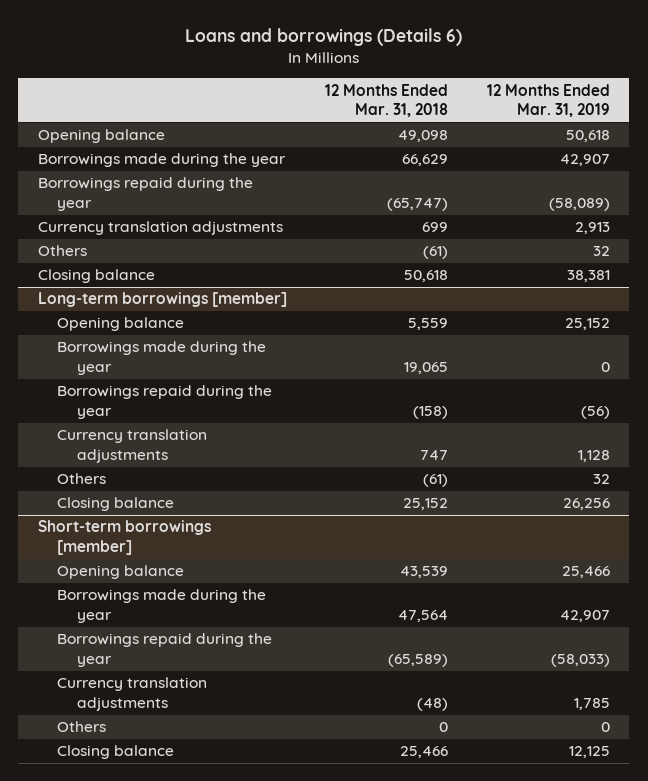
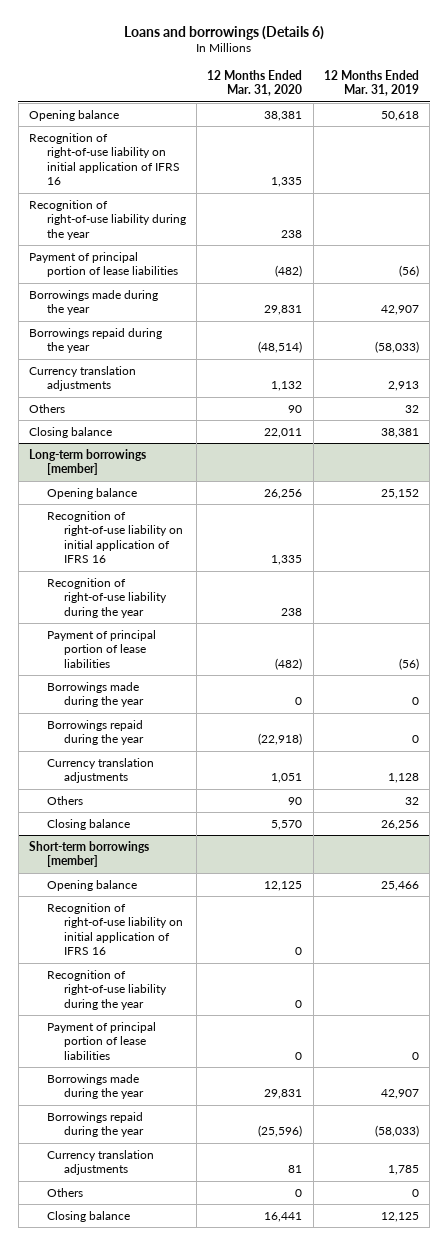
[325,83,449,118] 12 Months Ended Mar. 31, 2018 -> none
none -> [207,69,303,97] 12 Months Ended Mar. 31, 2020
none -> [29,132,180,186] Recognition of right-of-use liability on initial application of IFRS 16
none -> [29,199,186,240] Recognition of right-of-use liability during the year
none -> [29,251,178,278] Payment of principal portion of lease liabilities
[549,198,611,212] (58,089) -> [374,341,419,354] (58,033)
none -> [46,510,184,564] Recognition of right-of-use liability on initial application of IFRS 16
none -> [46,577,168,618] Recognition of right-of-use liability during the year
none -> [46,629,156,668] Payment of principal portion of lease liabilities
[581,406,611,420] (56) -> [411,735,419,744] 0
none -> [46,902,184,956] Recognition of right-of-use liability on initial application of IFRS 16
none -> [46,969,168,1010] Recognition of right-of-use liability during the year
none -> [46,1021,156,1060] Payment of principal portion of lease liabilities

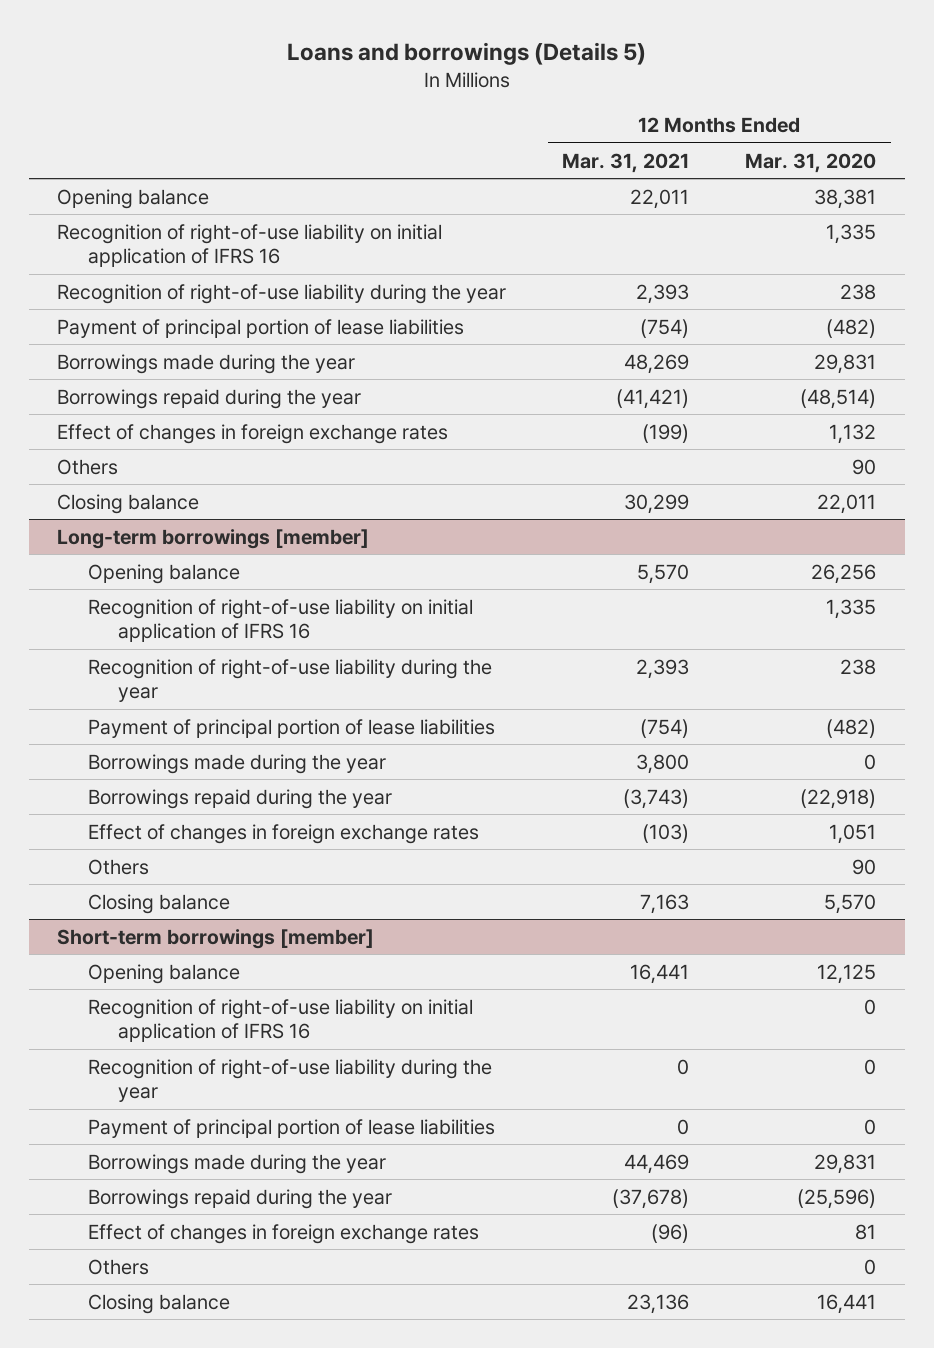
[124,25,325,40] Loans and borrowings (Details 6) -> [286,42,646,66] Loans and borrowings (Details 5)
[323,69,419,97] 12 Months Ended Mar. 31, 2019 -> none
none -> [562,152,690,173] Mar. 31, 2021
[29,365,137,392] Currency translation adjustments -> [57,423,449,444] Effect of changes in foreign exchange rates
[46,757,154,784] Currency translation adjustments -> [87,823,479,844] Effect of changes in foreign exchange rates
[46,1149,154,1176] Currency translation adjustments -> [87,1223,479,1244] Effect of changes in foreign exchange rates

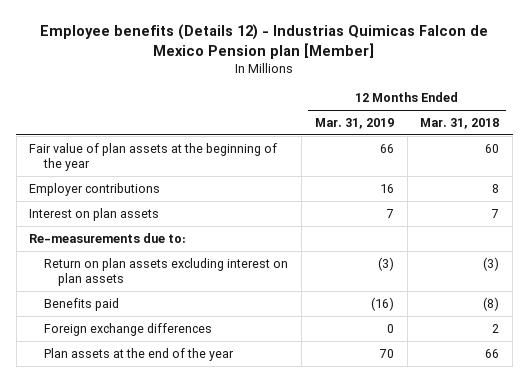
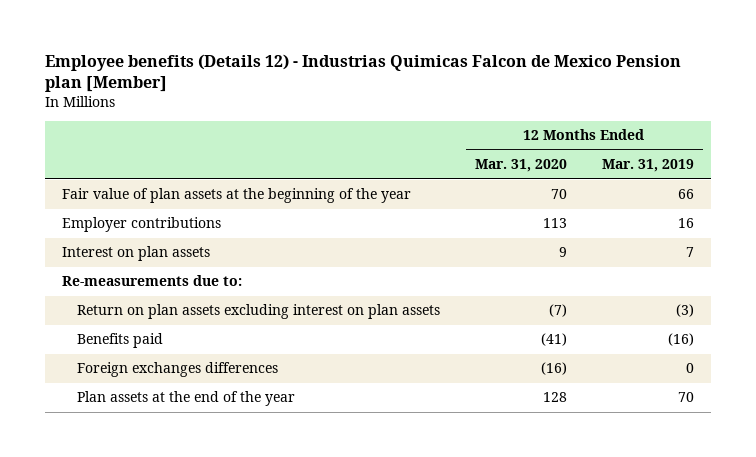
[420,117,500,129] Mar. 31, 2018 -> none
none -> [474,159,567,173] Mar. 31, 2020
[43,322,212,336] Foreign exchange differences -> [77,362,279,378] Foreign exchanges differences

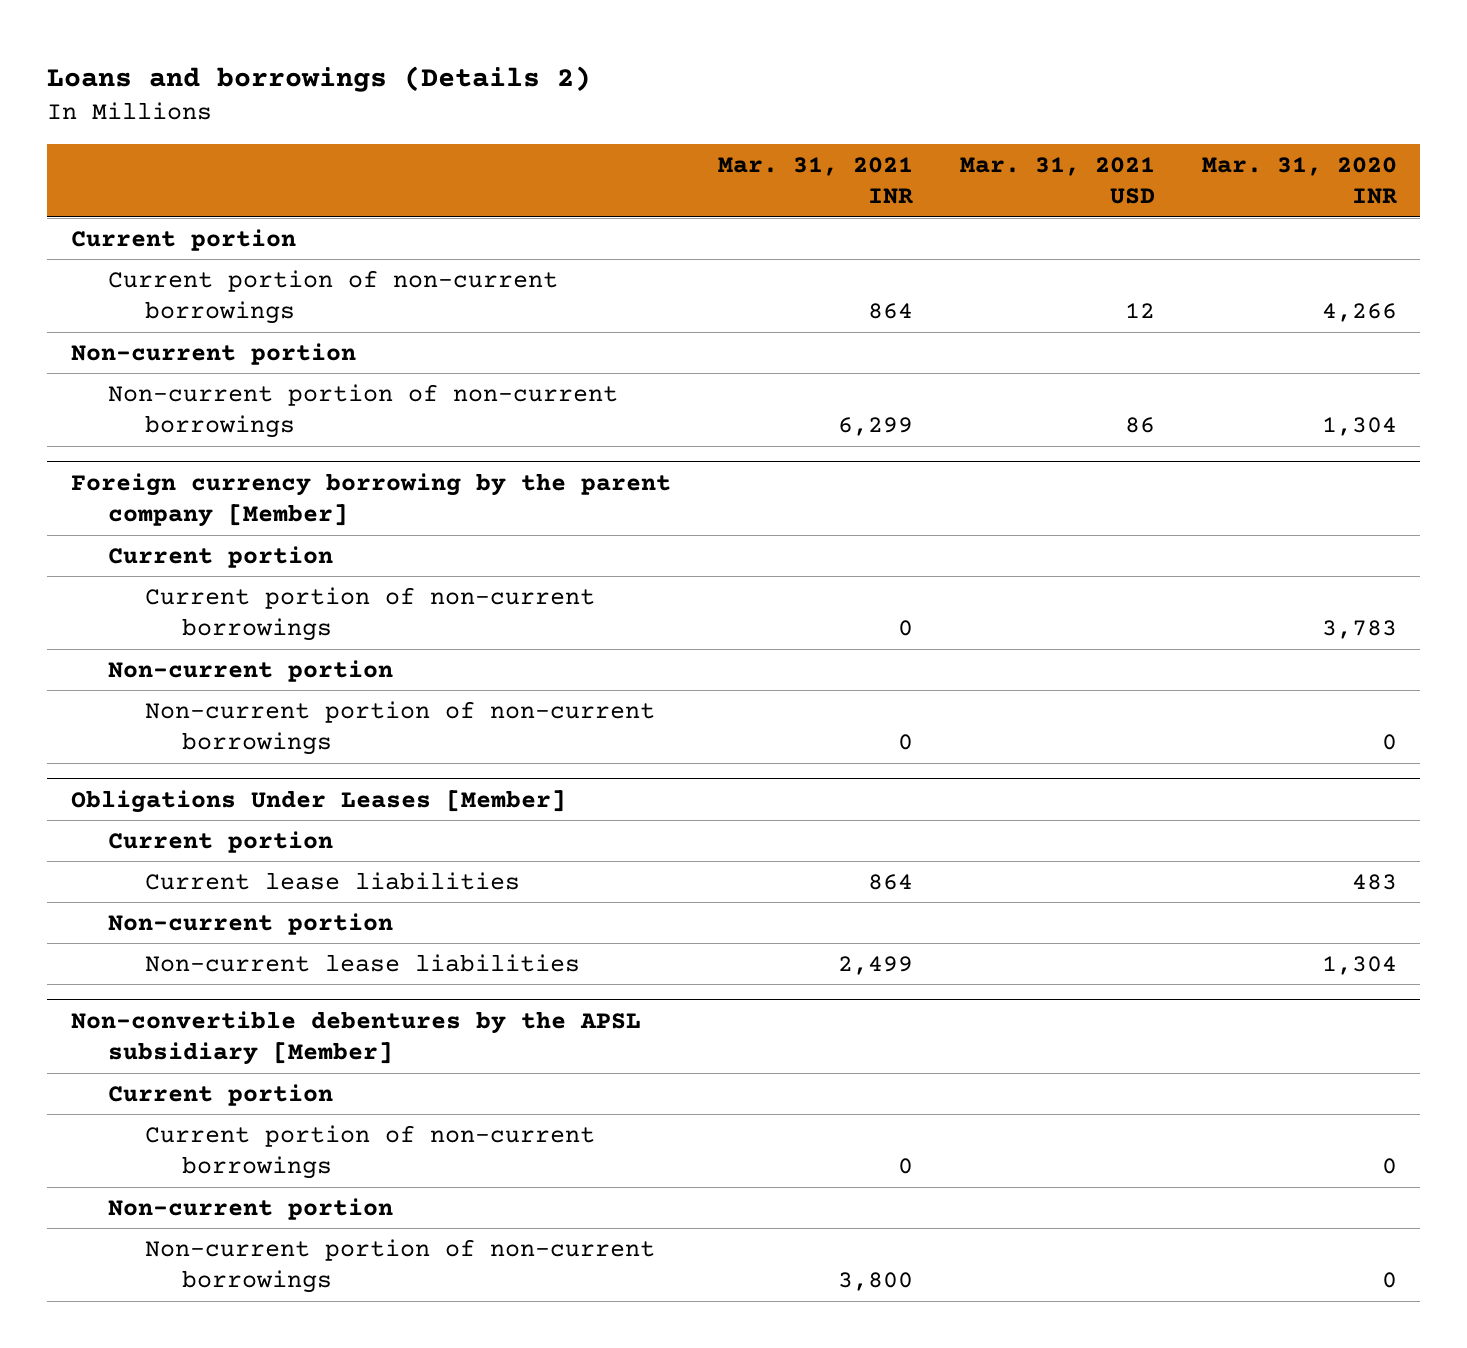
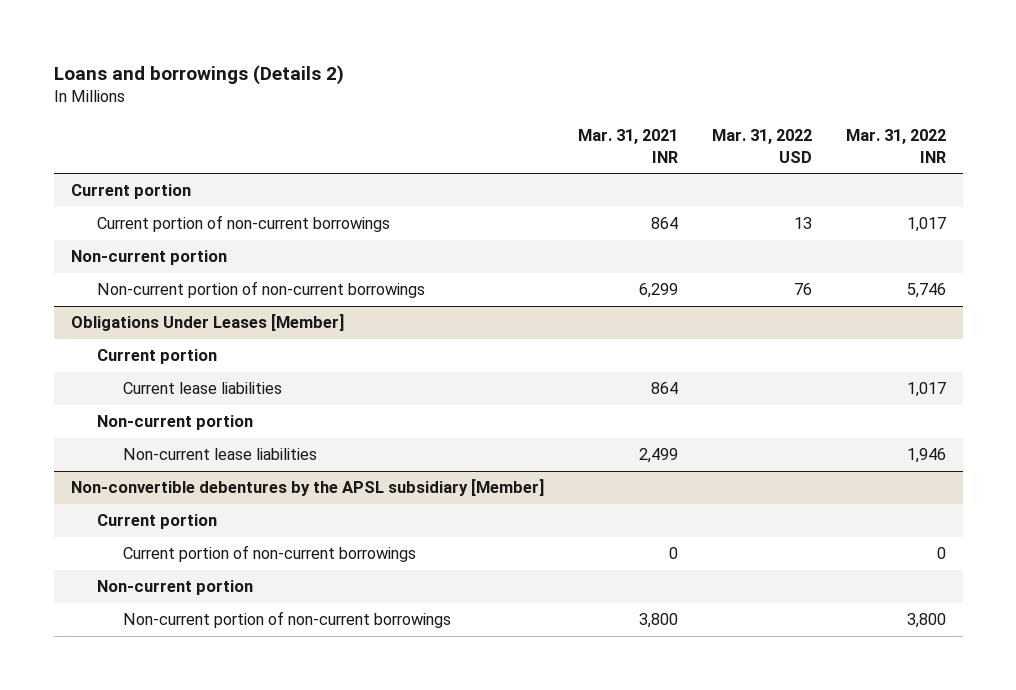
[959,156,1155,205] Mar. 31, 2021 USD -> none
[1201,156,1397,205] Mar. 31, 2020 INR -> none
none -> [711,129,812,163] Mar. 31, 2022 USD
none -> [845,129,946,163] Mar. 31, 2022 INR
[70,472,671,528] Foreign currency borrowing by the parent company [Member] -> none
[107,545,333,568] Current portion -> none
[145,586,596,642] Current portion of non-current borrowings -> none
[107,659,393,682] Non-current portion -> none
[145,700,656,756] Non-current portion of non-current borrowings -> none

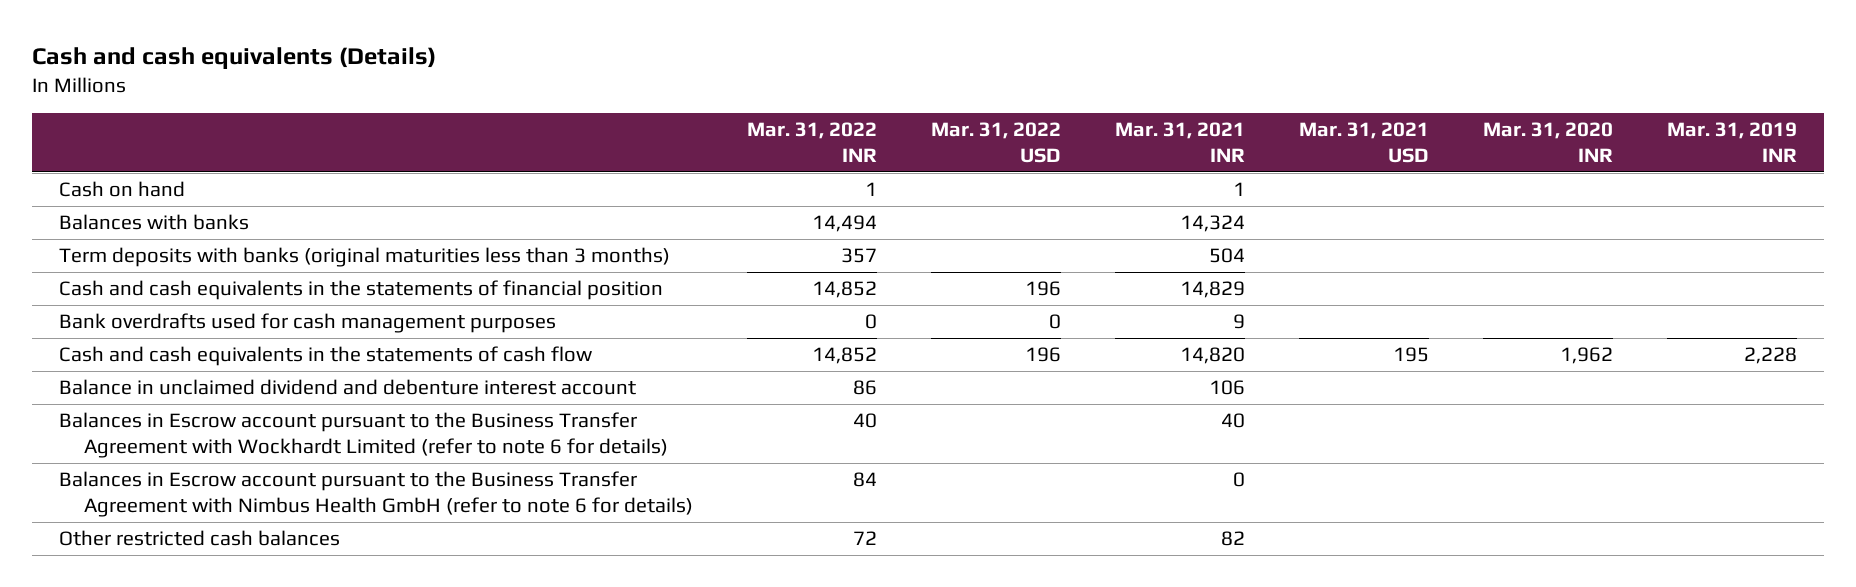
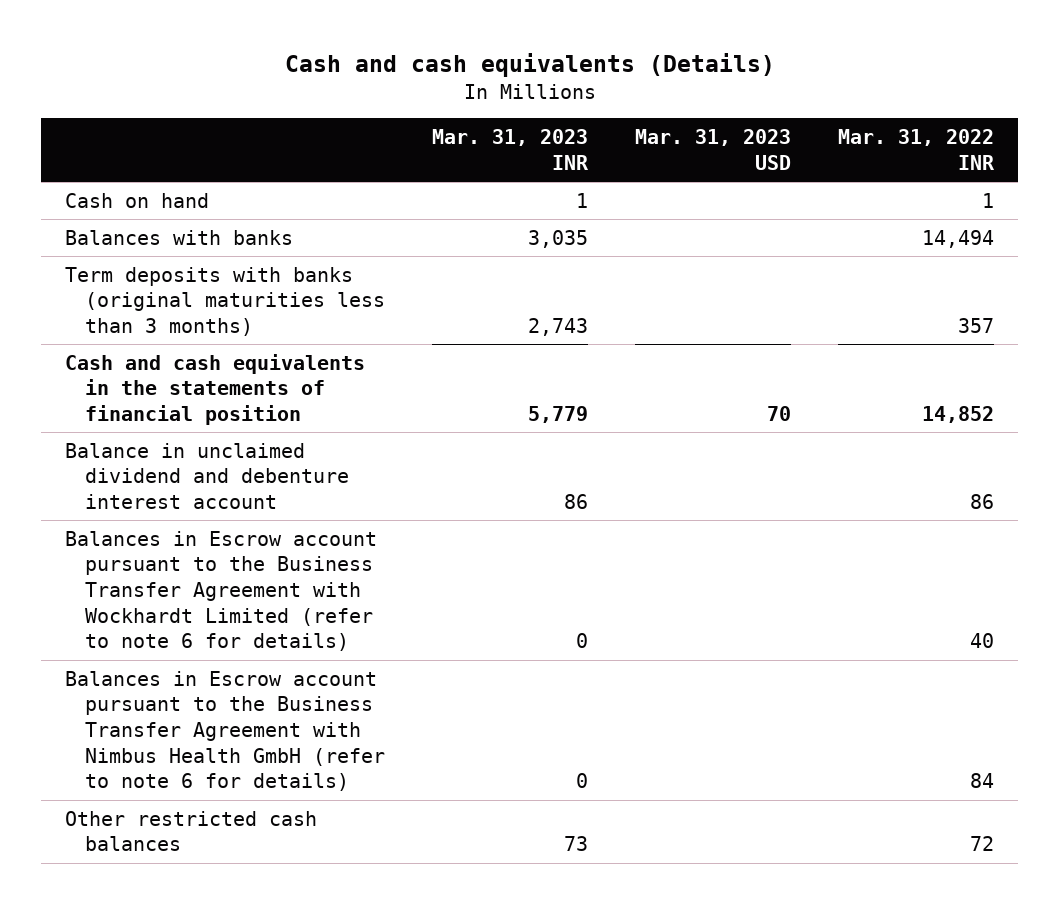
[930,122,1061,163] Mar. 31, 2022 USD -> none
[1114,122,1245,162] Mar. 31, 2021 INR -> none
[1298,122,1429,163] Mar. 31, 2021 USD -> none
[1482,122,1613,162] Mar. 31, 2020 INR -> none
[1666,122,1797,162] Mar. 31, 2019 INR -> none
none -> [432,129,590,170] Mar. 31, 2023 INR
none -> [635,129,792,170] Mar. 31, 2023 USD
[59,313,557,334] Bank overdrafts used for cash management purposes -> none
[59,346,593,367] Cash and cash equivalents in the statements of cash flow -> none

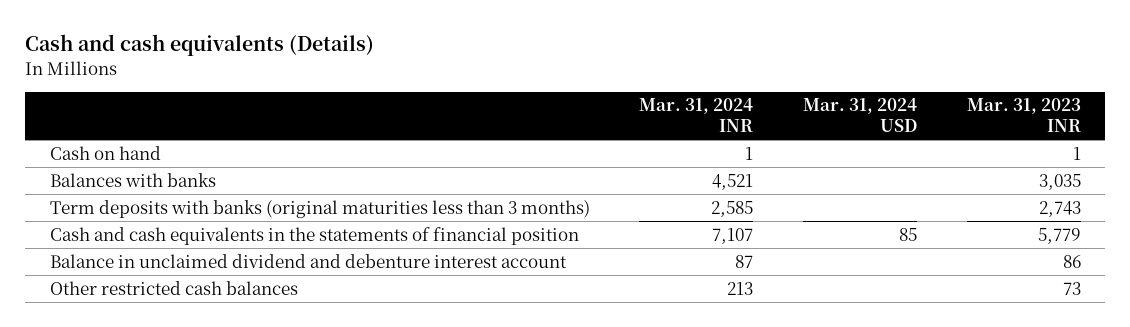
[635,129,792,170] Mar. 31, 2023 USD -> none
[838,129,996,170] Mar. 31, 2022 INR -> none
none -> [639,98,754,133] Mar. 31, 2024 INR
none -> [802,98,917,133] Mar. 31, 2024 USD
[64,530,377,652] Balances in Escrow account pursuant to the Business Transfer Agreement with Wockhardt Limited (refer to note 6 for details) -> none
[64,670,385,792] Balances in Escrow account pursuant to the Business Transfer Agreement with Nimbus Health GmbH (refer to note 6 for details) -> none

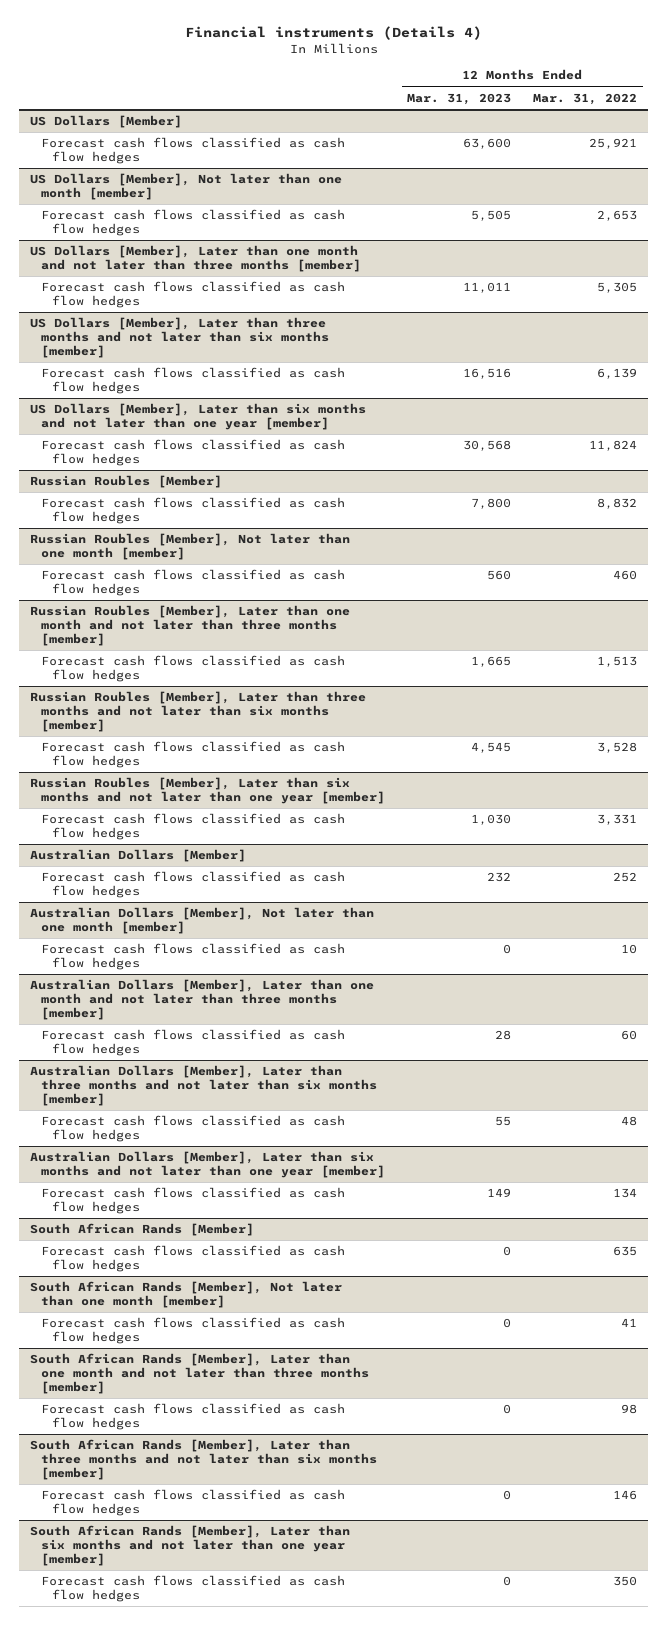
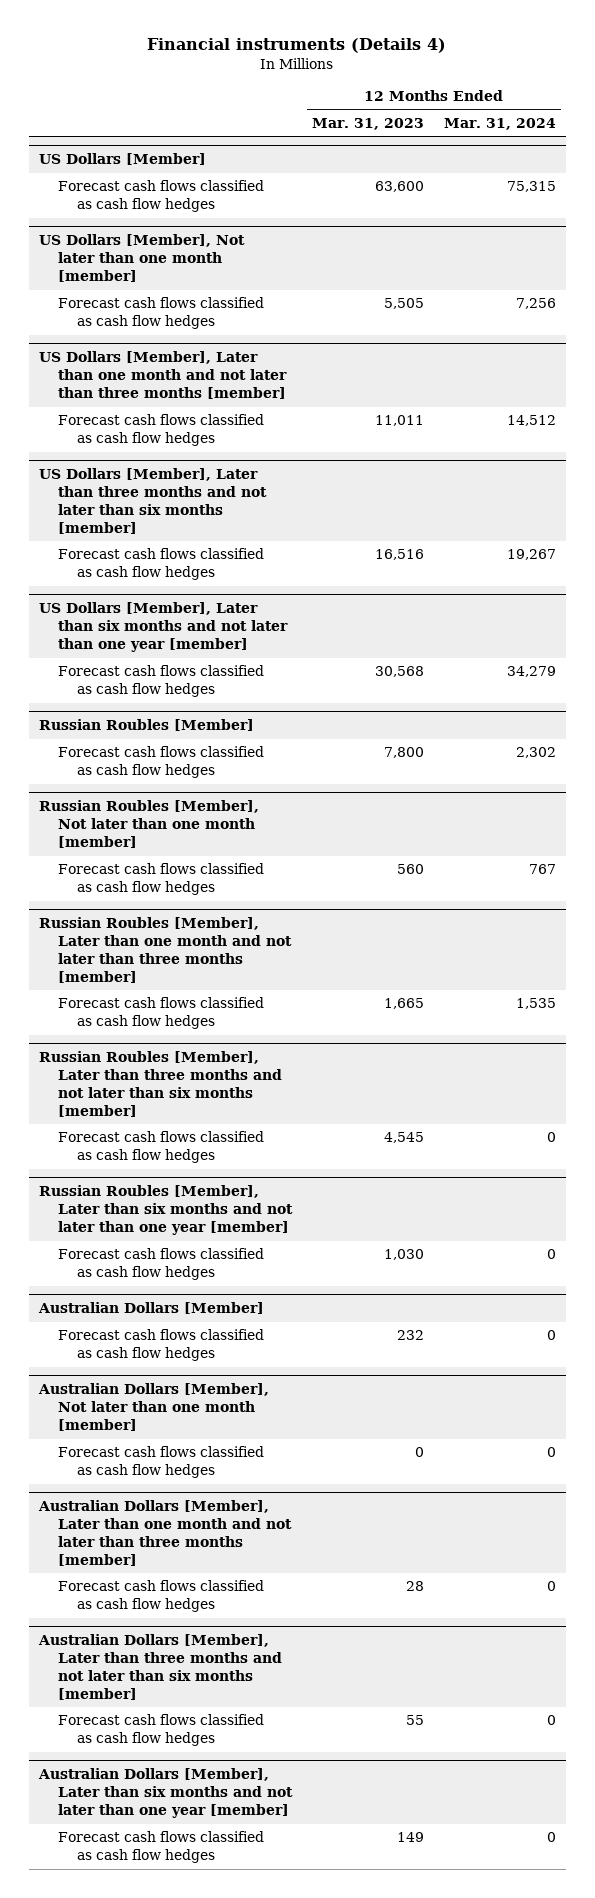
[533,92,638,105] Mar. 31, 2022 -> none
none -> [444,117,557,130] Mar. 31, 2024
[30,1223,255,1237] South African Rands [Member] -> none
[41,1245,346,1272] Forecast cash flows classified as cash flow hedges -> none
[30,1281,343,1308] South African Rands [Member], Not later than one month [member] -> none
[41,1317,346,1344] Forecast cash flows classified as cash flow hedges -> none
[30,1353,370,1394] South African Rands [Member], Later than one month and not later than three months [member] -> none
[41,1403,346,1430] Forecast cash flows classified as cash flow hedges -> none
[30,1439,378,1480] South African Rands [Member], Later than three months and not later than six months [member] -> none
[41,1489,346,1516] Forecast cash flows classified as cash flow hedges -> none
[30,1525,351,1566] South African Rands [Member], Later than six months and not later than one year [member] -> none
[41,1575,346,1602] Forecast cash flows classified as cash flow hedges -> none

